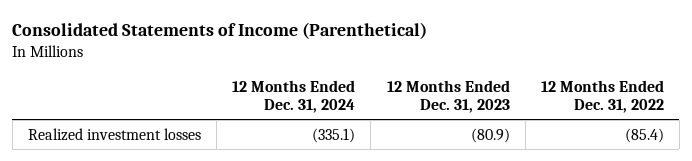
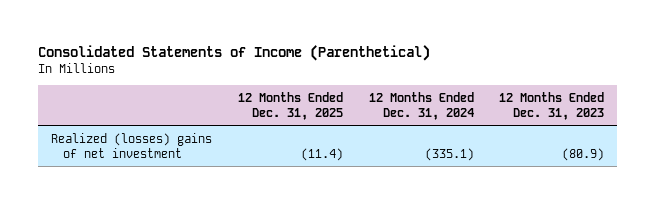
[540,79,664,113] 12 Months Ended Dec. 31, 2022 -> none
none -> [237,91,343,121] 12 Months Ended Dec. 31, 2025
[28,127,202,141] Realized investment losses -> [51,132,213,158] Realized (losses) gains of net investment

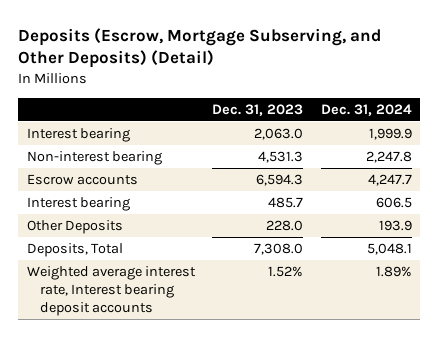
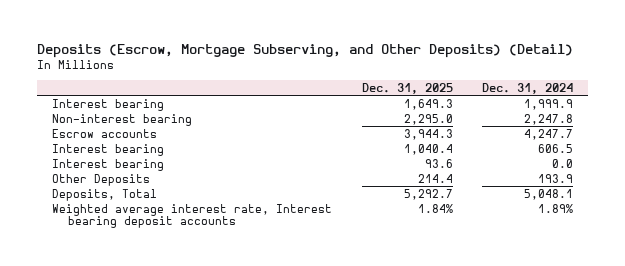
[212,103,304,116] Dec. 31, 2023 -> none
none -> [361,82,453,94] Dec. 31, 2025
none -> [52,158,165,171] Interest bearing

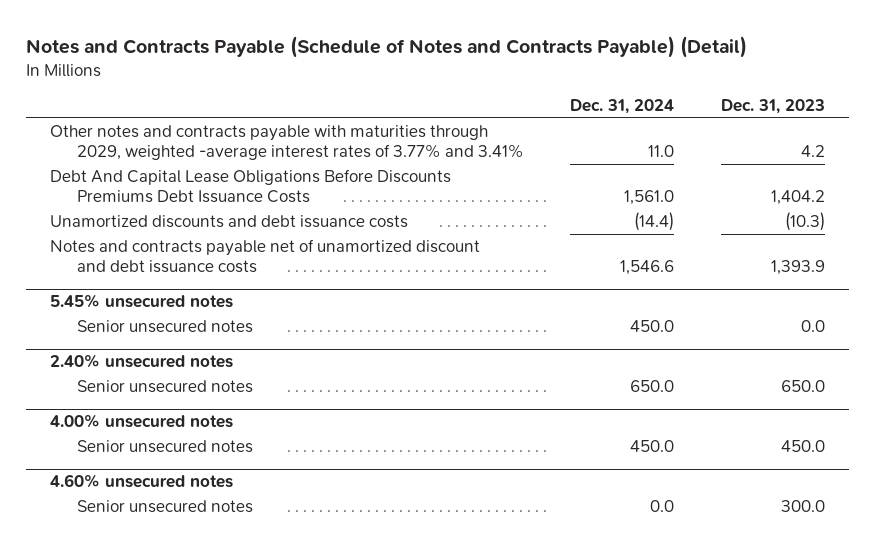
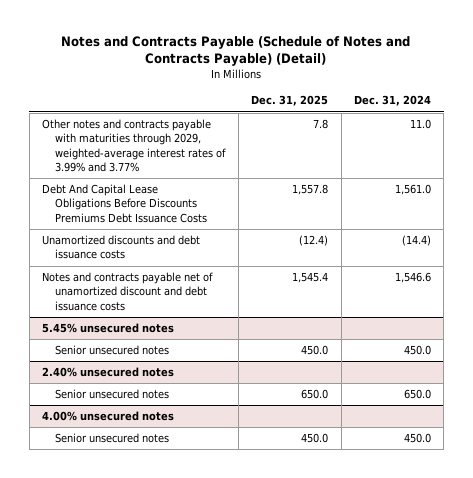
[721,99,826,115] Dec. 31, 2023 -> none
none -> [251,95,329,107] Dec. 31, 2025
[49,125,524,161] Other notes and contracts payable with maturities through 2029, weighted -average interest rates of 3.77% and 3.41% -> [41,119,227,172] Other notes and contracts payable with maturities through 2029, weighted-average interest rates of 3.99% and 3.77%
[49,474,233,489] 4.60% unsecured notes -> none
[76,500,253,514] Senior unsecured notes -> none

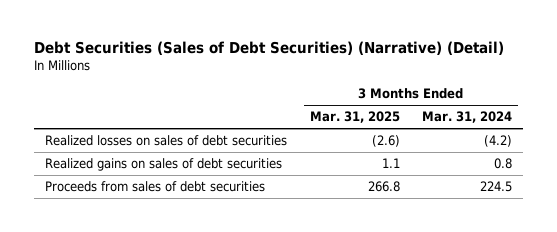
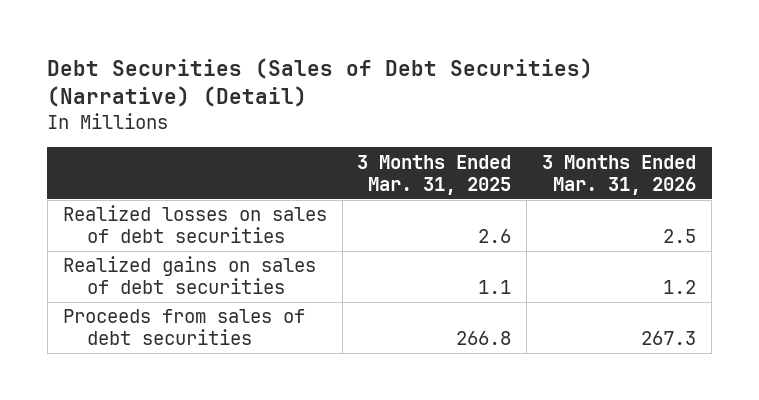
[422,111,513,124] Mar. 31, 2024 -> none
none -> [542,154,697,195] 3 Months Ended Mar. 31, 2026
[371,135,400,148] (2.6) -> [478,229,512,244] 2.6

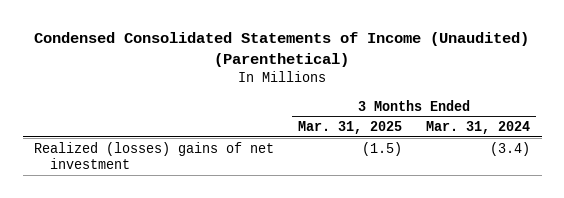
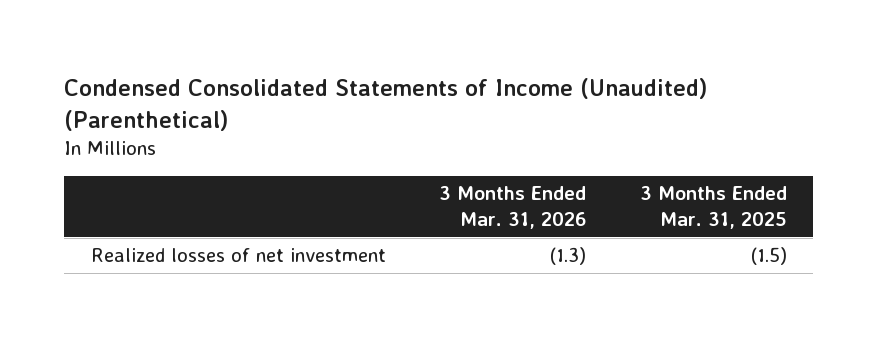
[425,120,530,134] Mar. 31, 2024 -> none
none -> [439,186,587,230] 3 Months Ended Mar. 31, 2026
[34,141,275,169] Realized (losses) gains of net investment -> [90,248,386,263] Realized losses of net investment

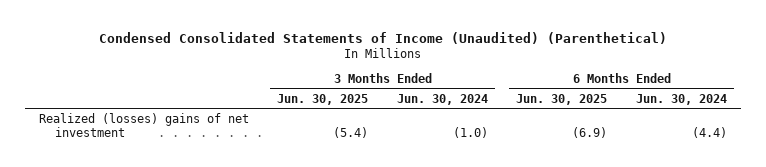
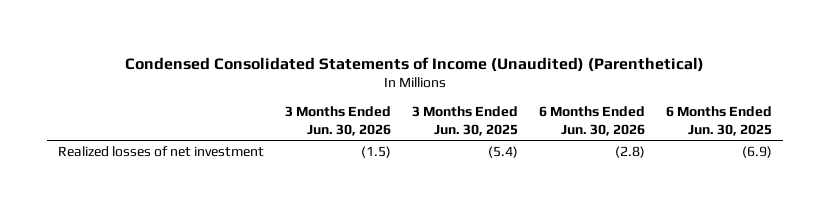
[396,93,488,105] Jun. 30, 2024 -> none
[635,93,727,105] Jun. 30, 2024 -> none
none -> [284,106,391,136] 3 Months Ended Jun. 30, 2026
none -> [539,106,646,136] 6 Months Ended Jun. 30, 2026
[39,112,250,137] Realized (losses) gains of net investment -> [57,146,264,158] Realized losses of net investment

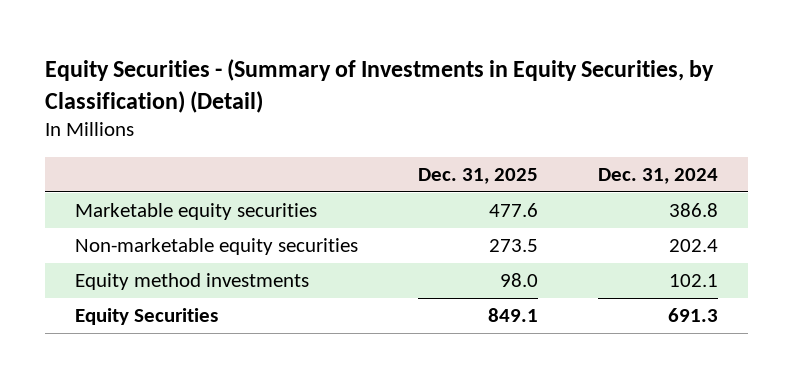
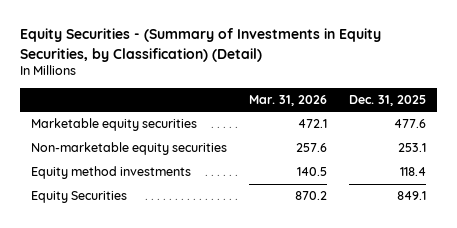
[598,168,719,185] Dec. 31, 2024 -> none
none -> [248,94,327,106] Mar. 31, 2026
[489,239,539,253] 273.5 -> [397,143,426,153] 253.1
[500,273,539,288] 98.0 -> [399,167,426,177] 118.4

